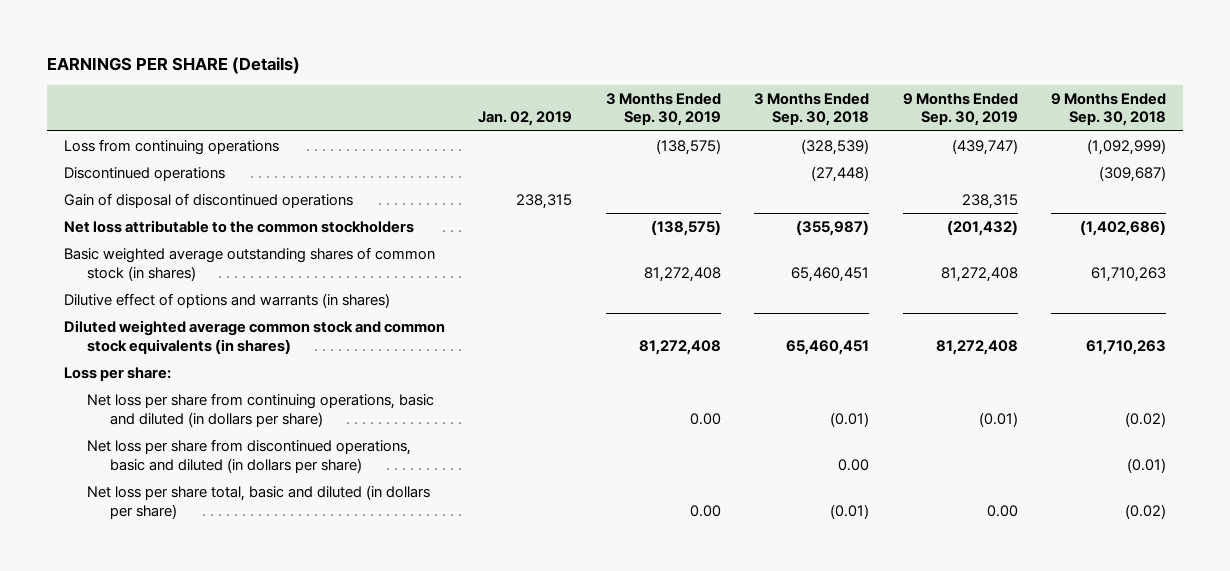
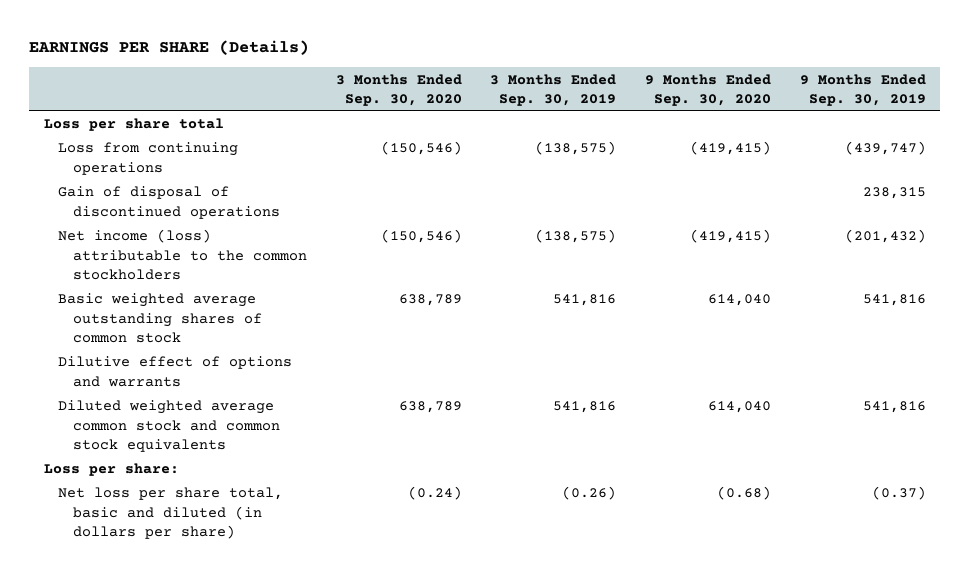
[478,111,573,127] Jan. 02, 2019 -> none
[754,92,870,127] 3 Months Ended Sep. 30, 2018 -> none
[1051,92,1167,127] 9 Months Ended Sep. 30, 2018 -> none
none -> [335,73,462,107] 3 Months Ended Sep. 30, 2020
none -> [645,73,772,107] 9 Months Ended Sep. 30, 2020
none -> [43,118,224,132] Loss per share total
[63,166,225,181] Discontinued operations -> none
[63,219,414,233] Net loss attributable to the common stockholders -> [58,229,307,281] Net income (loss) attributable to the common stockholders
[63,246,435,281] Basic weighted average outstanding shares of common stock (in shares) -> [58,293,262,344] Basic weighted average outstanding shares of common stock
[643,266,721,282] 81,272,408 -> [553,294,617,307] 541,816
[940,266,1018,282] 81,272,408 -> [863,294,927,307] 541,816
[63,292,390,308] Dilutive effect of options and warrants (in shares) -> [58,356,293,387] Dilutive effect of options and warrants
[63,319,445,354] Diluted weighted average common stock and common stock equivalents (in shares) -> [58,400,280,453] Diluted weighted average common stock and common stock equivalents
[638,339,721,355] 81,272,408 -> [553,401,617,414] 541,816
[935,339,1018,355] 81,272,408 -> [863,401,927,414] 541,816
[86,392,434,427] Net loss per share from continuing operations, basic and diluted (in dollars per share) -> none
[86,438,411,473] Net loss per share from discontinued operations, basic and diluted (in dollars per share) -> none
[689,504,721,517] 0.00 -> [562,486,617,501] (0.26)
[986,504,1018,517] 0.00 -> [872,486,927,501] (0.37)

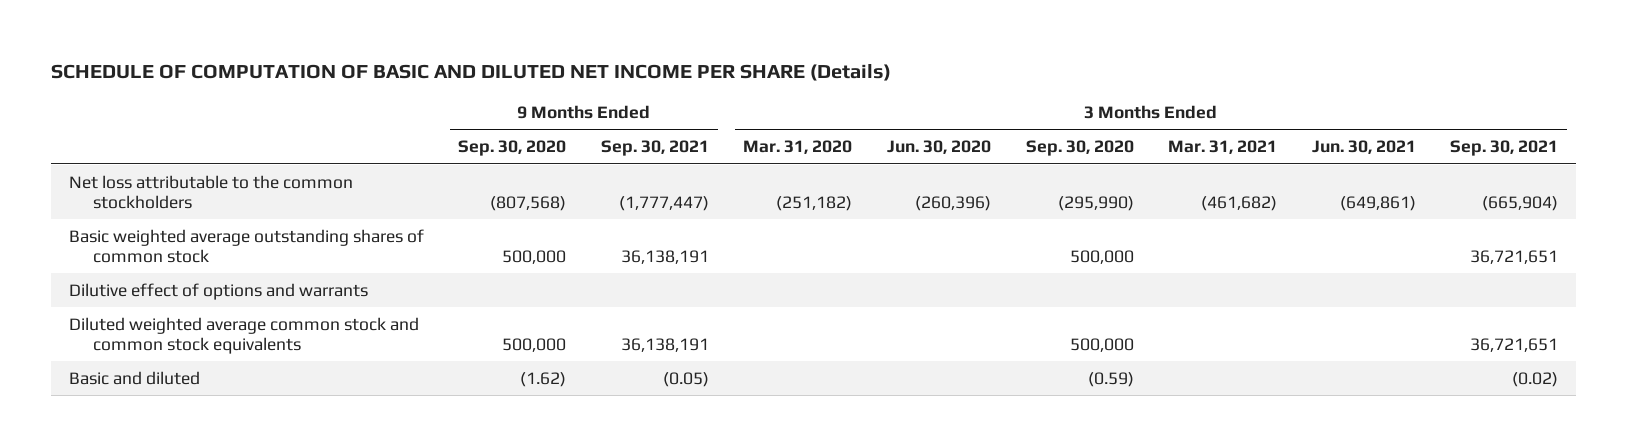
[29,40,310,56] EARNINGS PER SHARE (Details) -> [51,64,892,82] SCHEDULE OF COMPUTATION OF BASIC AND DILUTED NET INCOME PER SHARE (Details)
[490,73,617,107] 3 Months Ended Sep. 30, 2019 -> none
[800,73,927,107] 9 Months Ended Sep. 30, 2019 -> none
none -> [600,140,709,157] Sep. 30, 2021
none -> [743,140,853,155] Mar. 31, 2020
none -> [887,140,992,155] Jun. 30, 2020
none -> [1168,140,1278,155] Mar. 31, 2021
none -> [1311,140,1416,155] Jun. 30, 2021
none -> [1450,140,1559,157] Sep. 30, 2021
[43,118,224,132] Loss per share total -> none
[58,142,239,175] Loss from continuing operations -> none
[58,186,280,219] Gain of disposal of discontinued operations -> none
[58,229,307,281] Net income (loss) attributable to the common stockholders -> [68,174,353,210] Net loss attributable to the common stockholders
[380,229,462,244] (150,546) -> [1057,196,1134,212] (295,990)
[690,229,772,244] (419,415) -> [490,196,567,212] (807,568)
[398,294,462,307] 638,789 -> [1069,250,1134,265] 500,000
[708,294,772,307] 614,040 -> [502,250,567,265] 500,000
[43,463,179,477] Loss per share: -> none
[398,401,462,414] 638,789 -> [1069,338,1134,353] 500,000
[708,401,772,414] 614,040 -> [502,338,567,353] 500,000
[58,487,284,540] Net loss per share total, basic and diluted (in dollars per share) -> [68,370,200,385] Basic and diluted
[407,486,462,501] (0.24) -> [1087,371,1134,387] (0.59)
[717,486,772,501] (0.68) -> [520,371,567,387] (1.62)

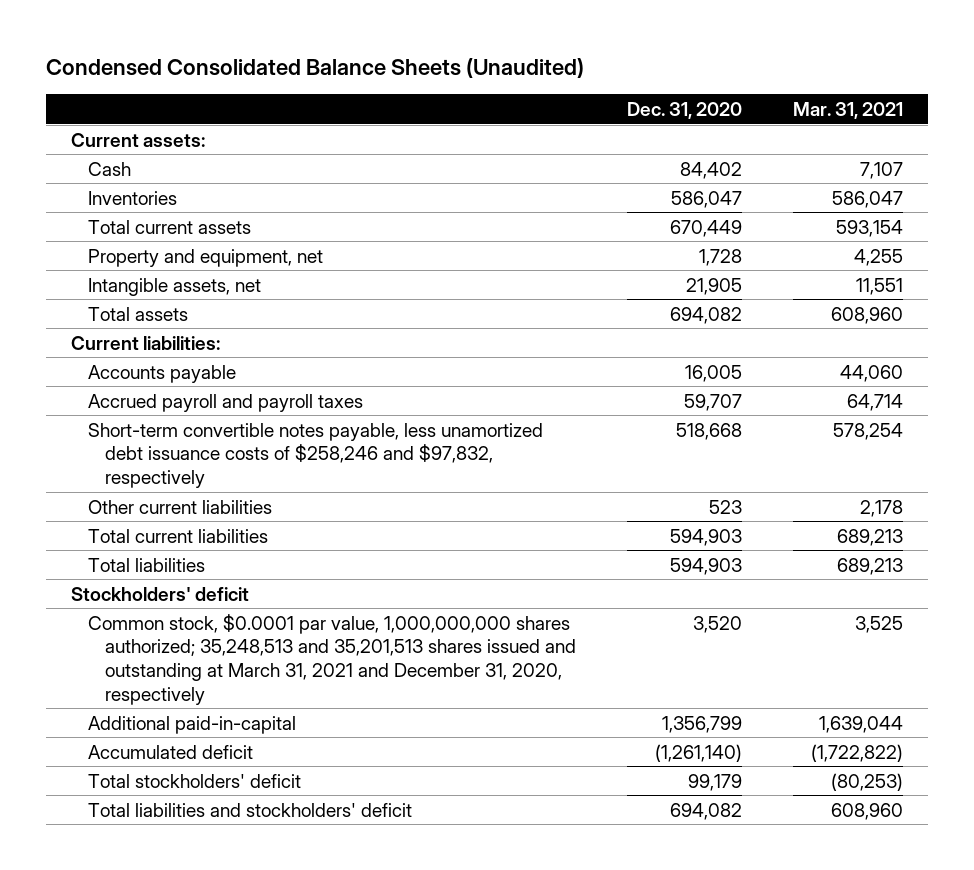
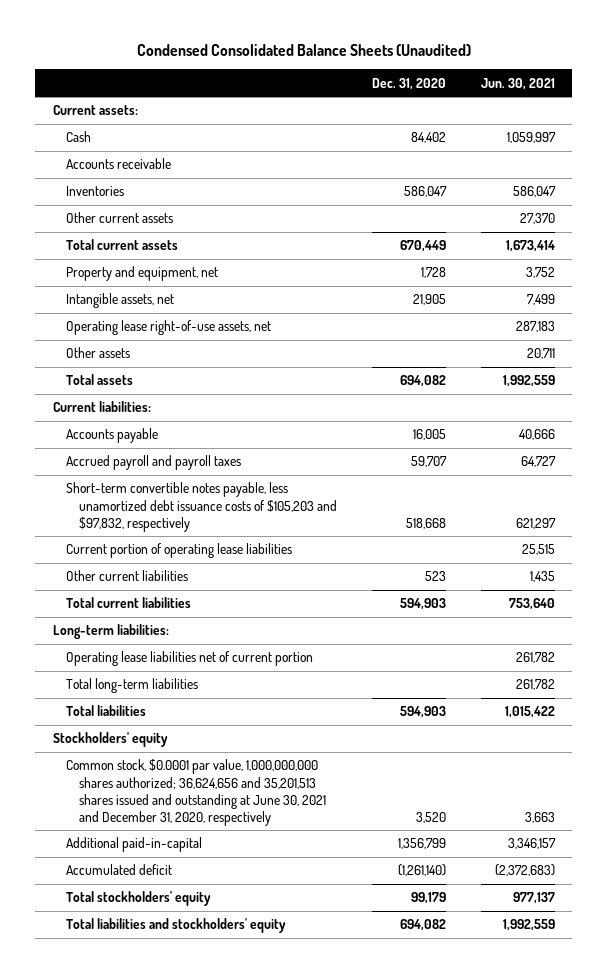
[792,101,903,119] Mar. 31, 2021 -> none
none -> [480,77,555,90] Jun. 30, 2021
none -> [65,158,171,170] Accounts receivable
none -> [65,212,173,224] Other current assets
none -> [65,320,271,336] Operating lease right-of-use assets, net
none -> [65,347,130,359] Other assets
[88,422,544,488] Short-term convertible notes payable, less unamortized debt issuance costs of $258,246 and $97,832, respectively -> [65,482,338,532] Short-term convertible notes payable, less unamortized debt issuance costs of $105,203 and $97,832, respectively
none -> [65,543,292,559] Current portion of operating lease liabilities
none -> [52,624,169,640] Long-term liabilities:
none -> [65,651,313,667] Operating lease liabilities net of current portion
none -> [65,678,198,694] Total long-term liabilities
[71,586,250,601] Stockholders' deficit -> [52,732,168,748] Stockholders' equity
[88,613,576,705] Common stock, $0.0001 par value, 1,000,000,000 shares authorized; 35,248,513 and 35,201,513 shares issued and outstanding at March 31, 2021 and December 31, 2020, respectively -> [65,759,327,826] Common stock, $0.0001 par value, 1,000,000,000 shares authorized; 36,624,656 and 35,201,513 shares issued and outstanding at June 30, 2021 and December 31, 2020, respectively
[88,773,302,788] Total stockholders' deficit -> [65,891,211,907] Total stockholders' equity
[88,802,413,817] Total liabilities and stockholders' deficit -> [65,918,286,934] Total liabilities and stockholders' equity

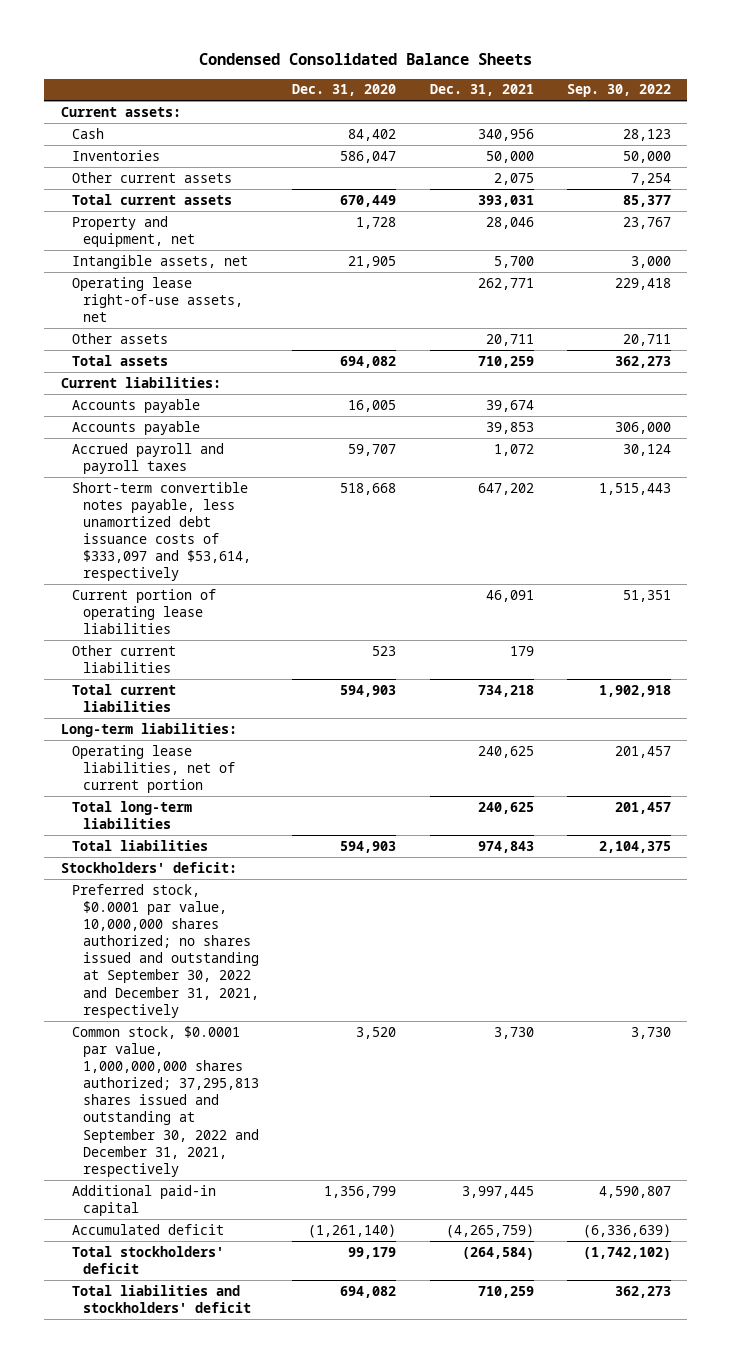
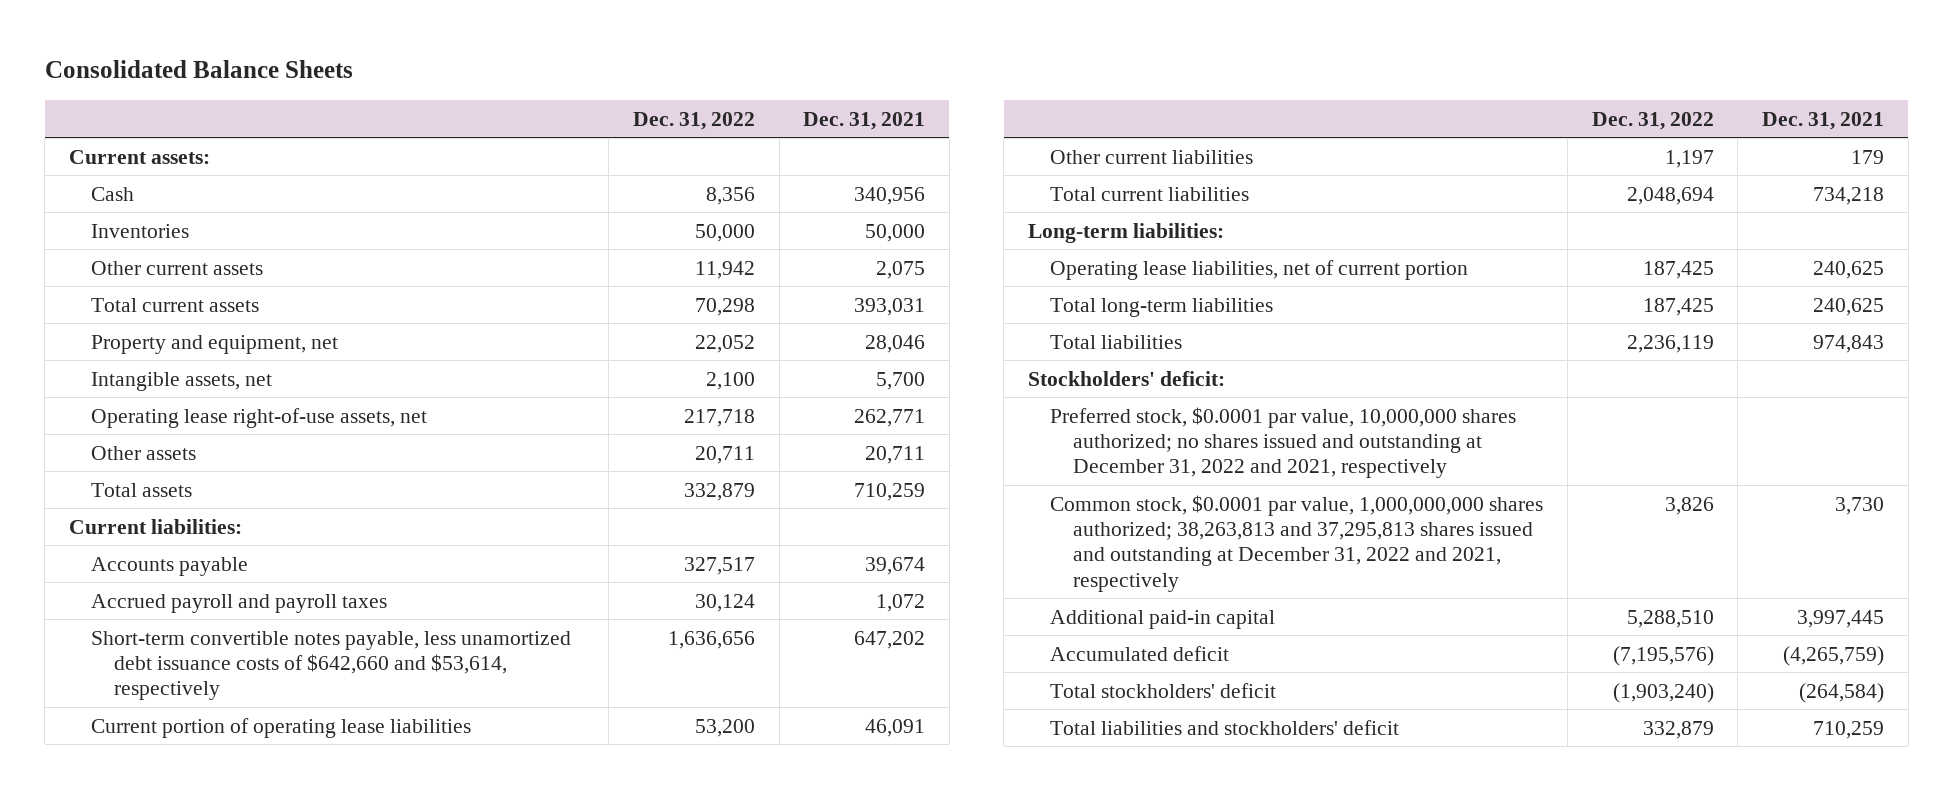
[198,53,532,66] Condensed Consolidated Balance Sheets -> [44,60,353,79] Consolidated Balance Sheets
[292,84,397,97] Dec. 31, 2020 -> none
[566,84,671,98] Sep. 30, 2022 -> none
none -> [632,111,755,130] Dec. 31, 2022
[72,420,201,435] Accounts payable -> none
[72,481,252,582] Short-term convertible notes payable, less unamortized debt issuance costs of $333,097 and $53,614, respectively -> [91,630,572,701] Short-term convertible notes payable, less unamortized debt issuance costs of $642,660 and $53,614, respectively
[72,883,260,1018] Preferred stock, $0.0001 par value, 10,000,000 shares authorized; no shares issued and outstanding at September 30, 2022 and December 31, 2021, respectively -> [1050,406,1517,479] Preferred stock, $0.0001 par value, 10,000,000 shares authorized; no shares issued and outstanding at December 31, 2022 and 2021, respectively
[72,1025,260,1177] Common stock, $0.0001 par value, 1,000,000,000 shares authorized; 37,295,813 shares issued and outstanding at September 30, 2022 and December 31, 2021, respectively -> [1050,494,1544,592] Common stock, $0.0001 par value, 1,000,000,000 shares authorized; 38,263,813 and 37,295,813 shares issued and outstanding at December 31, 2022 and 2021, respectively

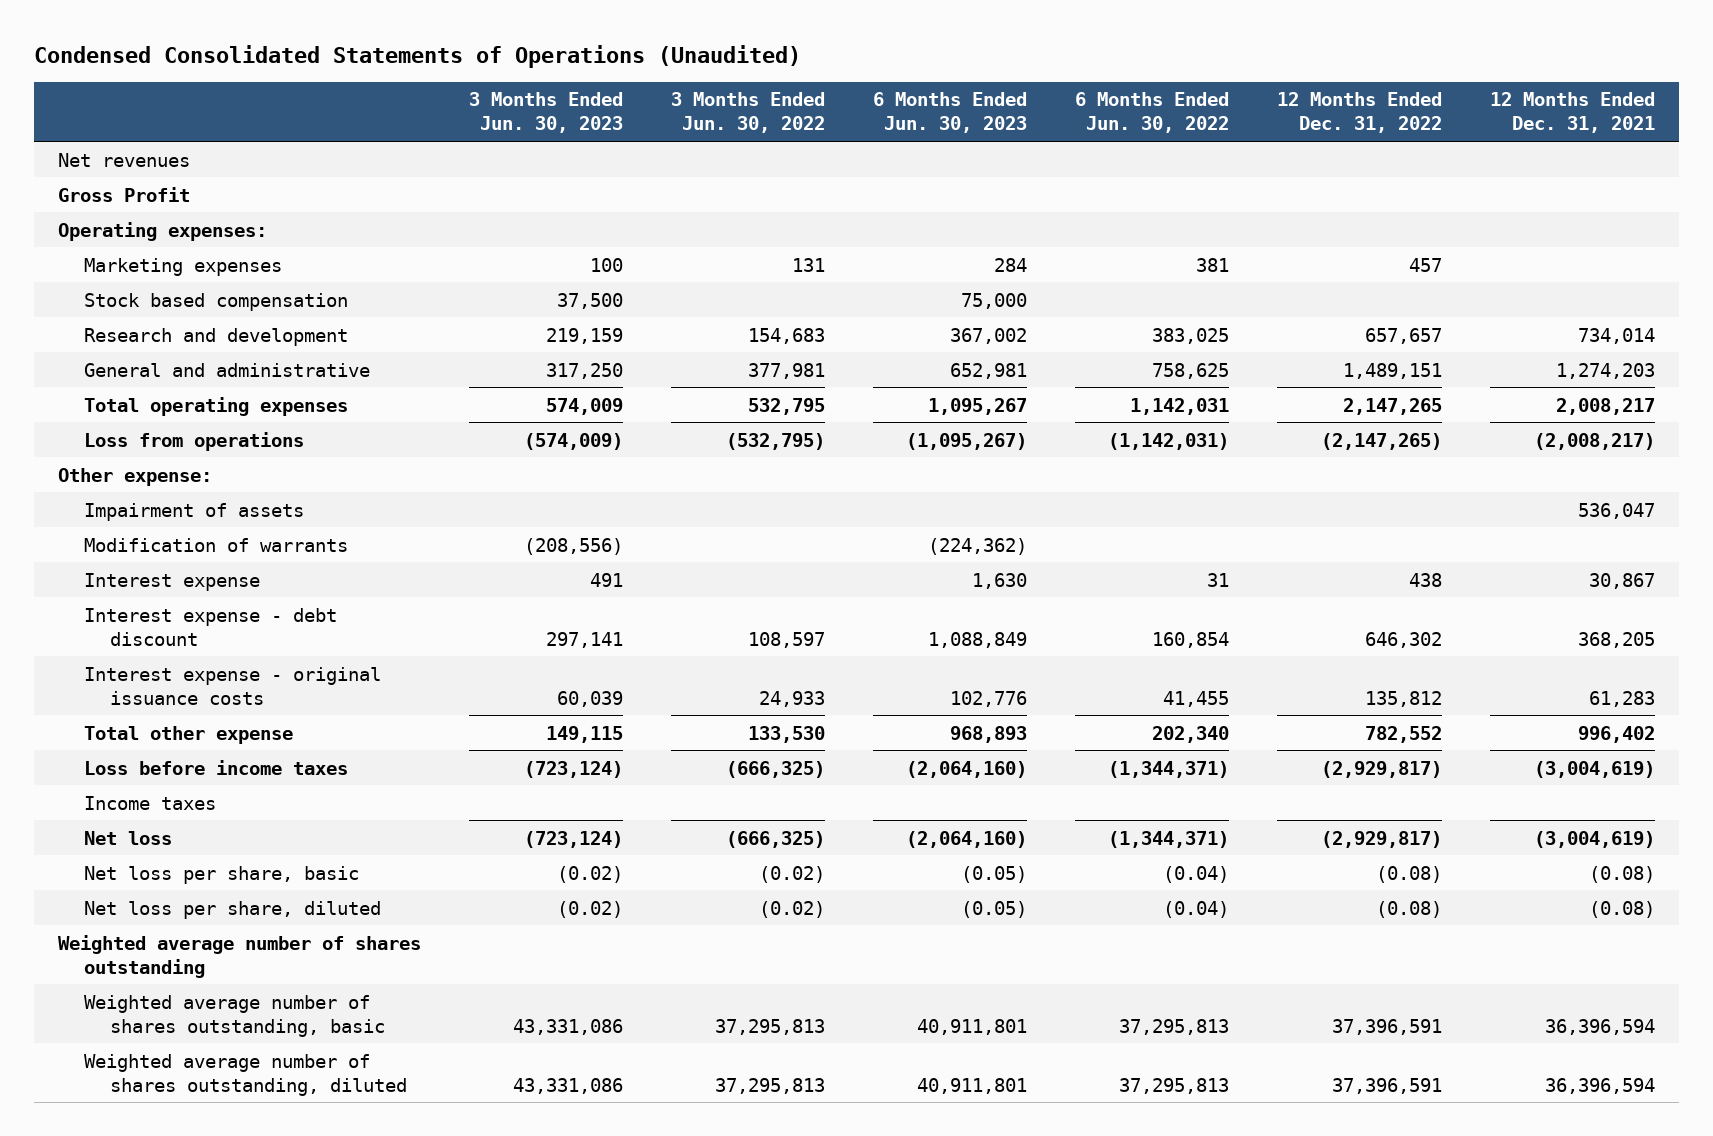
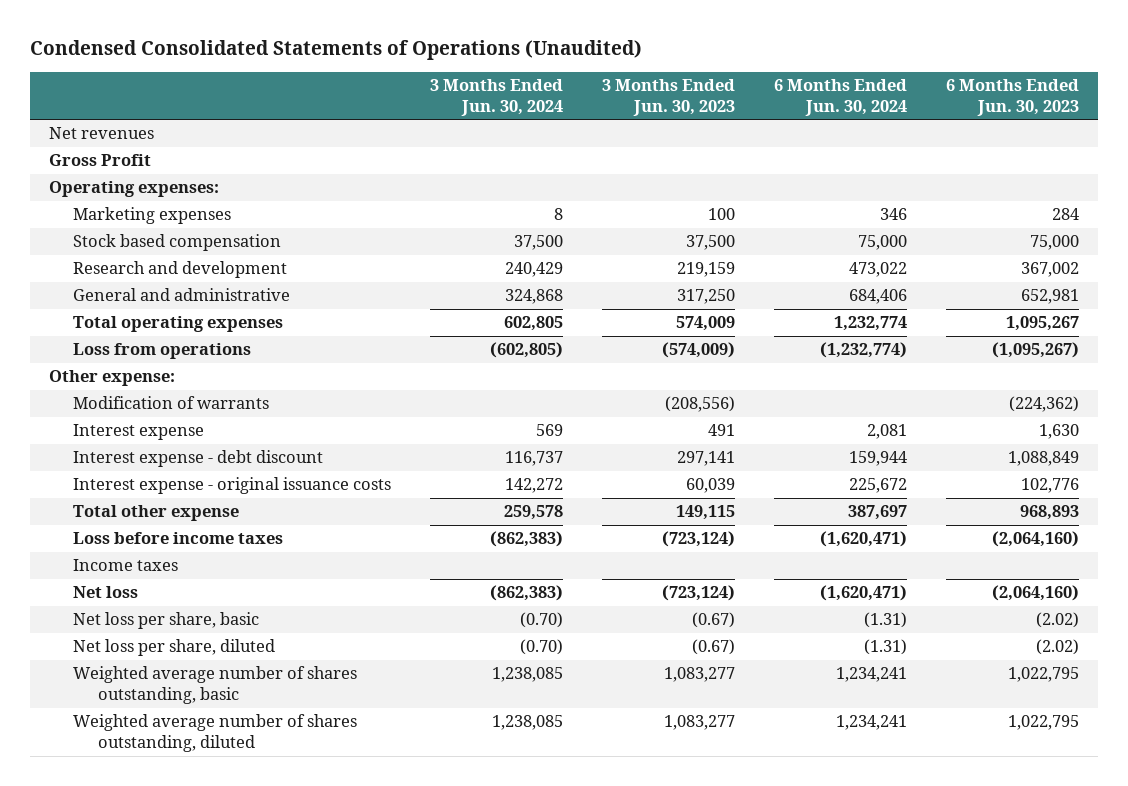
[671,92,826,134] 3 Months Ended Jun. 30, 2022 -> none
[1075,92,1230,134] 6 Months Ended Jun. 30, 2022 -> none
[1277,92,1443,134] 12 Months Ended Dec. 31, 2022 -> none
[1490,92,1656,134] 12 Months Ended Dec. 31, 2021 -> none
none -> [430,78,564,116] 3 Months Ended Jun. 30, 2024
none -> [774,78,908,116] 6 Months Ended Jun. 30, 2024
[83,502,304,521] Impairment of assets -> none
[58,934,422,978] Weighted average number of shares outstanding -> none
[557,865,624,883] (0.02) -> [692,612,736,629] (0.67)
[961,865,1028,883] (0.05) -> [1035,612,1079,629] (2.02)
[557,900,624,918] (0.02) -> [692,639,736,656] (0.67)
[961,900,1028,918] (0.05) -> [1035,639,1079,656] (2.02)
[513,1018,624,1035] 43,331,086 -> [664,667,736,683] 1,083,277
[917,1018,1028,1035] 40,911,801 -> [1007,667,1079,683] 1,022,795
[513,1077,624,1094] 43,331,086 -> [664,715,736,731] 1,083,277
[917,1077,1028,1094] 40,911,801 -> [1007,715,1079,731] 1,022,795

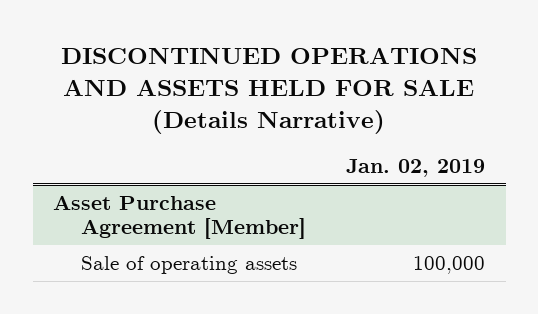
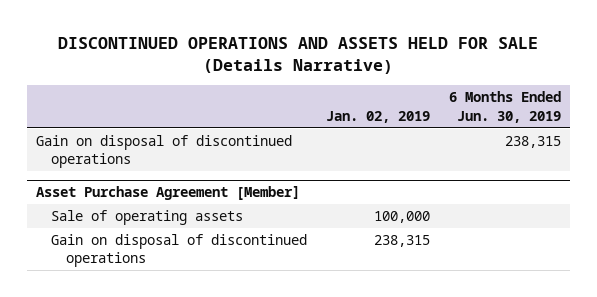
none -> [448,91,561,123] 6 Months Ended Jun. 30, 2019
none -> [36,135,293,169] Gain on disposal of discontinued operations
none -> [51,234,308,268] Gain on disposal of discontinued operations

